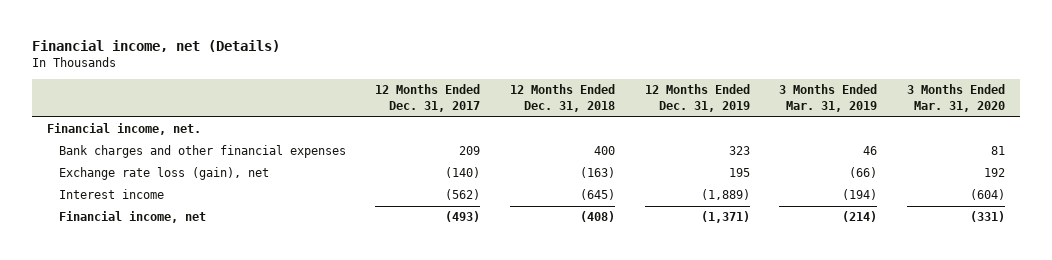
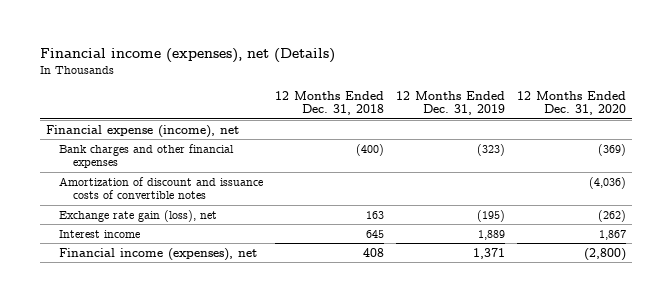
[31,39,280,52] Financial income, net (Details) -> [40,48,336,64] Financial income (expenses), net (Details)
[375,84,481,112] 12 Months Ended Dec. 31, 2017 -> none
[779,84,878,112] 3 Months Ended Mar. 31, 2019 -> none
[906,84,1005,112] 3 Months Ended Mar. 31, 2020 -> none
none -> [517,90,627,116] 12 Months Ended Dec. 31, 2020
[46,123,201,136] Financial income, net. -> [46,124,240,138] Financial expense (income), net
[594,146,616,156] 400 -> [356,143,385,156] (400)
[728,146,750,156] 323 -> [477,143,506,156] (323)
none -> [59,176,264,200] Amortization of discount and issuance costs of convertible notes
[58,167,269,181] Exchange rate loss (gain), net -> [59,209,218,222] Exchange rate gain (loss), net
[580,167,616,179] (163) -> [366,210,385,219] 163
[728,168,750,178] 195 -> [477,209,506,222] (195)
[580,189,616,201] (645) -> [366,229,385,238] 645
[700,189,750,201] (1,889) -> [478,229,506,240] 1,889
[58,211,206,224] Financial income, net -> [59,247,258,261] Financial income (expenses), net
[580,211,616,223] (408) -> [363,247,385,257] 408
[700,211,750,224] (1,371) -> [473,247,506,259] 1,371

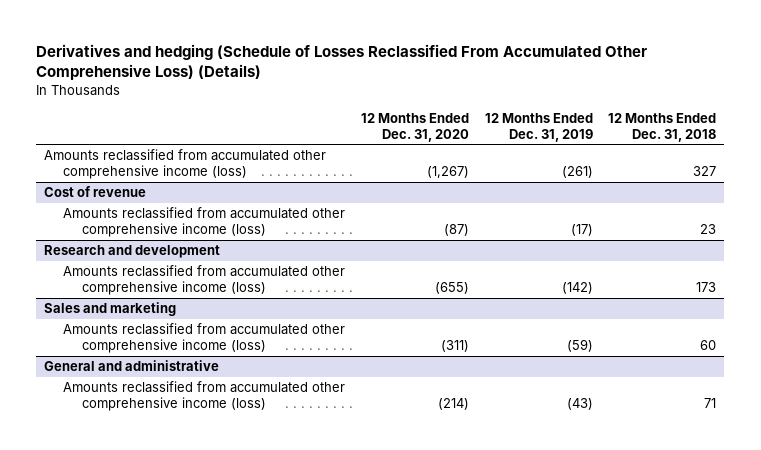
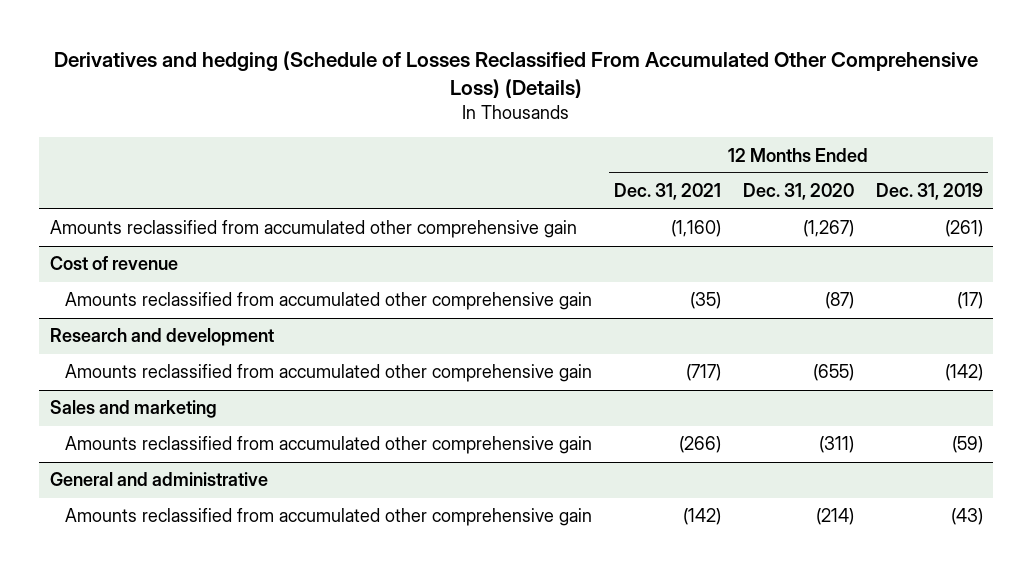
[608,113,717,142] 12 Months Ended Dec. 31, 2018 -> none
none -> [614,183,722,201] Dec. 31, 2021
[44,149,327,179] Amounts reclassified from accumulated other comprehensive income (loss) -> [50,220,578,239] Amounts reclassified from accumulated other comprehensive gain
[62,207,345,237] Amounts reclassified from accumulated other comprehensive income (loss) -> [65,292,593,311] Amounts reclassified from accumulated other comprehensive gain
[62,265,345,295] Amounts reclassified from accumulated other comprehensive income (loss) -> [65,364,593,383] Amounts reclassified from accumulated other comprehensive gain
[62,323,345,353] Amounts reclassified from accumulated other comprehensive income (loss) -> [65,436,593,455] Amounts reclassified from accumulated other comprehensive gain
[62,381,345,411] Amounts reclassified from accumulated other comprehensive income (loss) -> [65,508,593,527] Amounts reclassified from accumulated other comprehensive gain

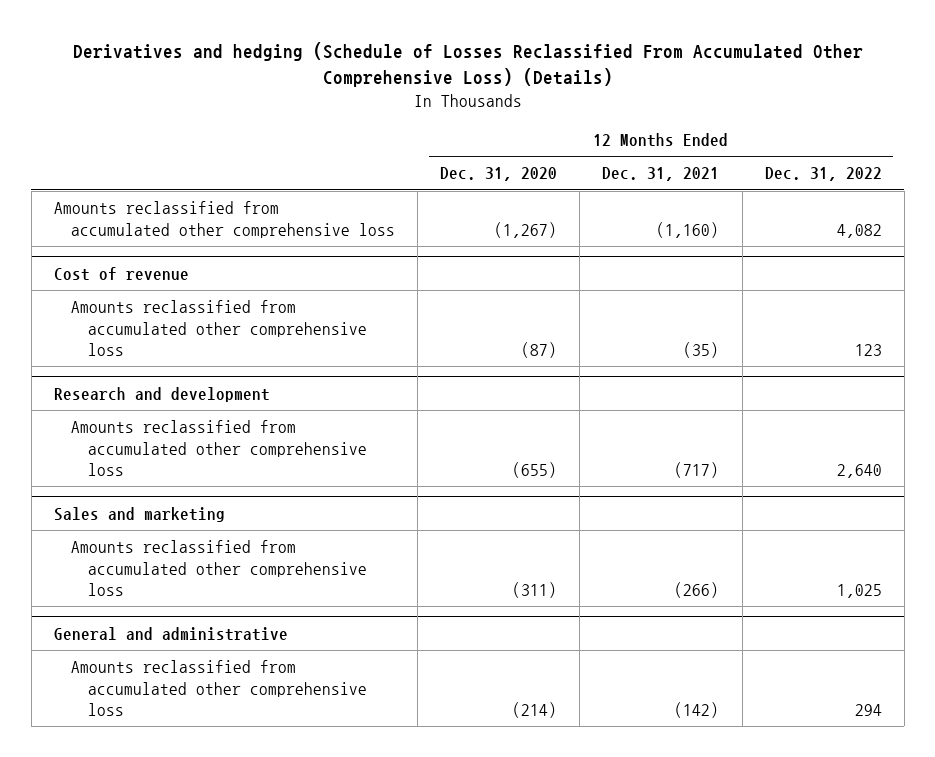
[875,183,983,201] Dec. 31, 2019 -> none
none -> [764,167,882,182] Dec. 31, 2022
[50,220,578,239] Amounts reclassified from accumulated other comprehensive gain -> [53,201,396,238] Amounts reclassified from accumulated other comprehensive loss
[65,292,593,311] Amounts reclassified from accumulated other comprehensive gain -> [71,300,368,356] Amounts reclassified from accumulated other comprehensive loss
[65,364,593,383] Amounts reclassified from accumulated other comprehensive gain -> [71,420,368,476] Amounts reclassified from accumulated other comprehensive loss
[65,436,593,455] Amounts reclassified from accumulated other comprehensive gain -> [71,540,368,596] Amounts reclassified from accumulated other comprehensive loss
[65,508,593,527] Amounts reclassified from accumulated other comprehensive gain -> [71,660,368,716] Amounts reclassified from accumulated other comprehensive loss

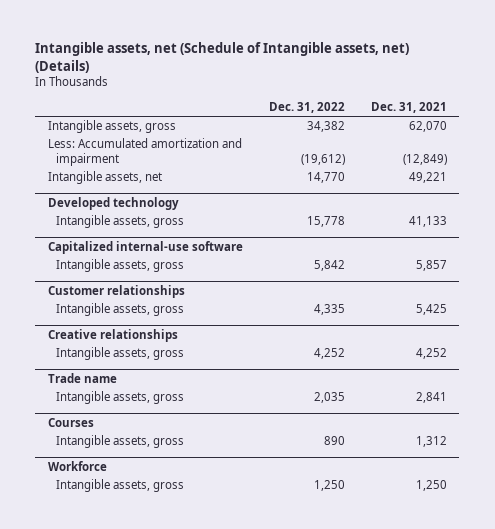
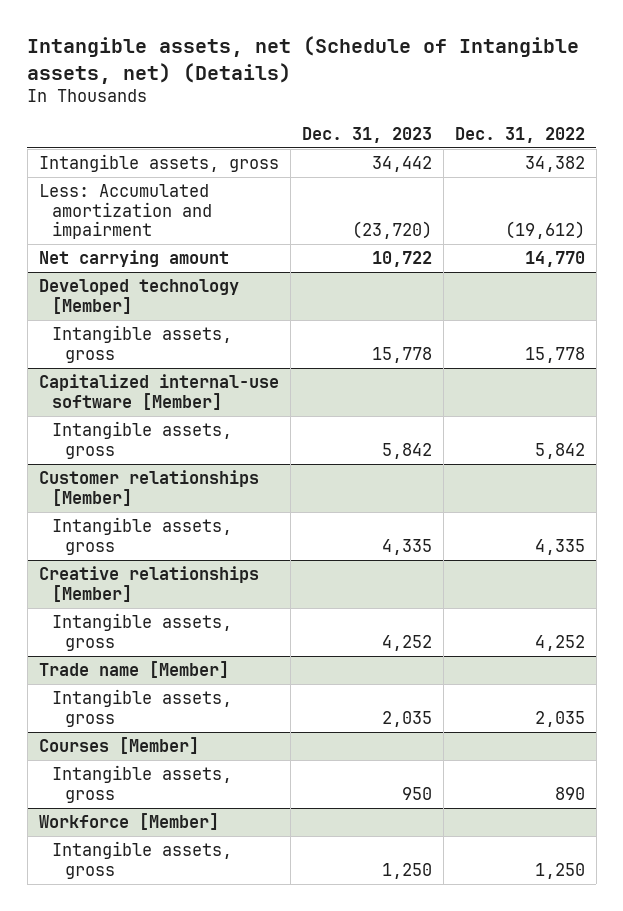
[370,102,447,114] Dec. 31, 2021 -> none
none -> [301,126,432,143] Dec. 31, 2023
[48,171,163,185] Intangible assets, net -> [38,250,229,268] Net carrying amount
[48,196,180,210] Developed technology -> [38,279,239,314] Developed technology [Member]
[48,240,244,254] Capitalized internal-use software -> [38,374,279,410] Capitalized internal-use software [Member]
[48,284,186,298] Customer relationships -> [38,470,259,506] Customer relationships [Member]
[48,328,179,342] Creative relationships -> [38,566,259,602] Creative relationships [Member]
[48,372,118,383] Trade name -> [38,661,229,679] Trade name [Member]
[48,417,95,427] Courses -> [38,737,199,755] Courses [Member]
[48,460,108,471] Workforce -> [38,813,219,831] Workforce [Member]

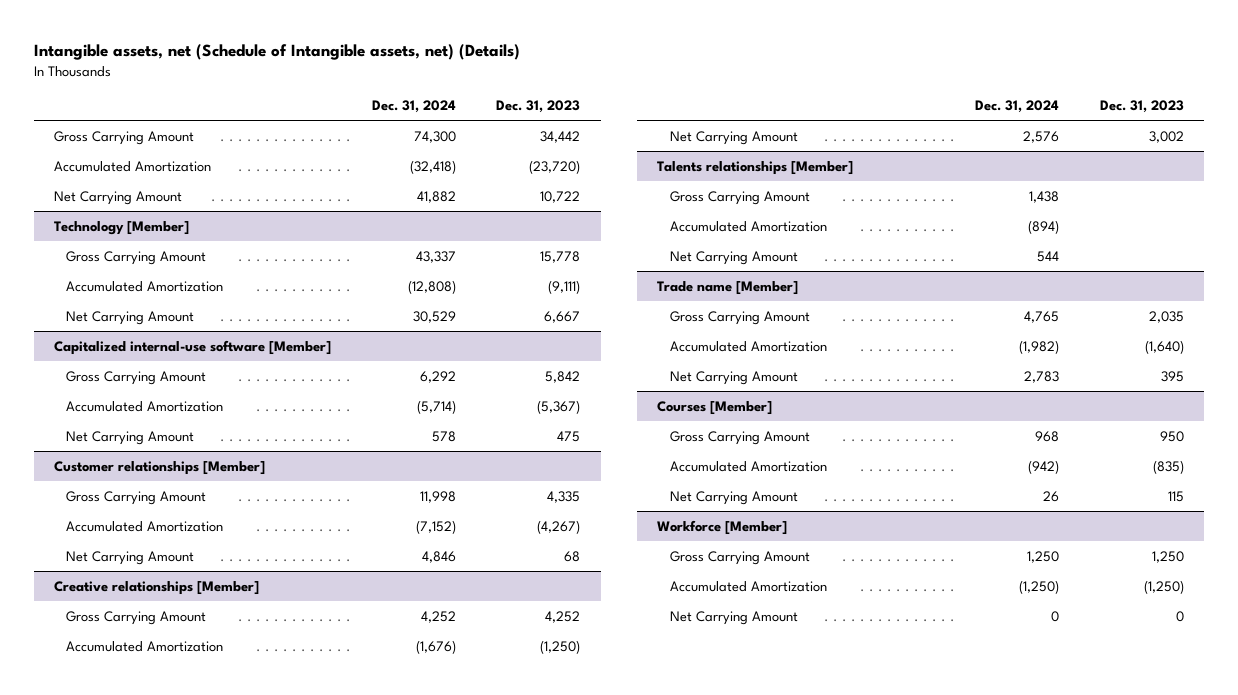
[454,126,585,143] Dec. 31, 2022 -> none
none -> [371,100,456,114] Dec. 31, 2024
[38,154,279,173] Intangible assets, gross -> [53,130,194,145] Gross Carrying Amount
[38,184,212,240] Less: Accumulated amortization and impairment -> [53,160,211,172] Accumulated Amortization
[38,250,229,268] Net carrying amount -> [53,190,182,205] Net Carrying Amount
[38,279,239,314] Developed technology [Member] -> [53,220,189,235] Technology [Member]
[51,325,232,363] Intangible assets, gross -> [65,250,206,265] Gross Carrying Amount
none -> [65,280,223,292] Accumulated Amortization
none -> [65,310,194,325] Net Carrying Amount
[51,421,232,459] Intangible assets, gross -> [65,370,206,385] Gross Carrying Amount
none -> [65,400,223,412] Accumulated Amortization
none -> [65,430,194,445] Net Carrying Amount
[51,517,232,555] Intangible assets, gross -> [65,490,206,505] Gross Carrying Amount
none -> [65,520,223,532] Accumulated Amortization
none -> [65,550,194,565] Net Carrying Amount
[51,613,232,651] Intangible assets, gross -> [65,610,206,625] Gross Carrying Amount
none -> [65,640,223,652] Accumulated Amortization
none -> [669,130,798,145] Net Carrying Amount
none -> [657,160,854,175] Talents relationships [Member]
none -> [669,190,810,205] Gross Carrying Amount
none -> [669,220,827,232] Accumulated Amortization
none -> [669,250,798,265] Net Carrying Amount
[51,689,232,727] Intangible assets, gross -> [669,310,810,325] Gross Carrying Amount
none -> [669,340,827,352] Accumulated Amortization
none -> [669,370,798,385] Net Carrying Amount
[51,765,232,803] Intangible assets, gross -> [669,430,810,445] Gross Carrying Amount
none -> [669,460,827,472] Accumulated Amortization
none -> [669,490,798,505] Net Carrying Amount
[51,841,232,879] Intangible assets, gross -> [669,550,810,565] Gross Carrying Amount
none -> [669,580,827,592] Accumulated Amortization
none -> [669,610,798,625] Net Carrying Amount

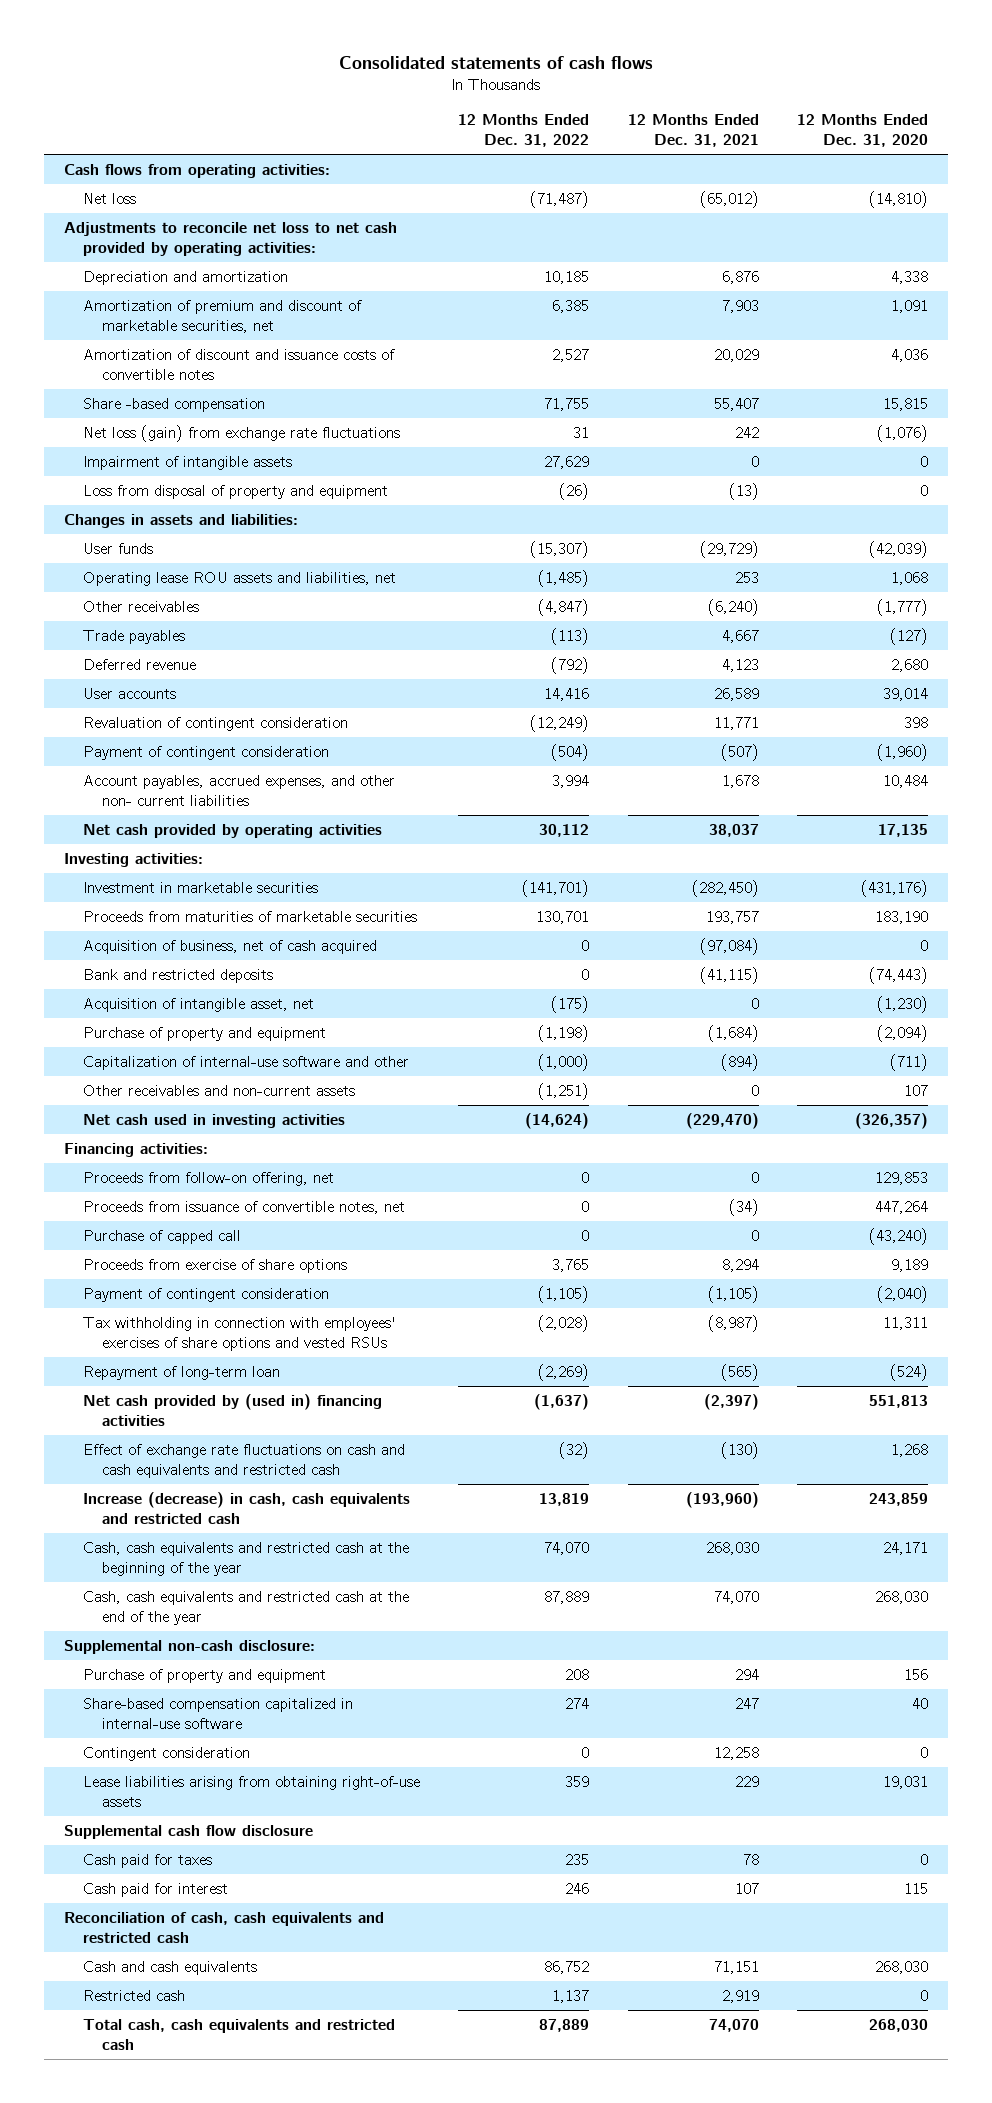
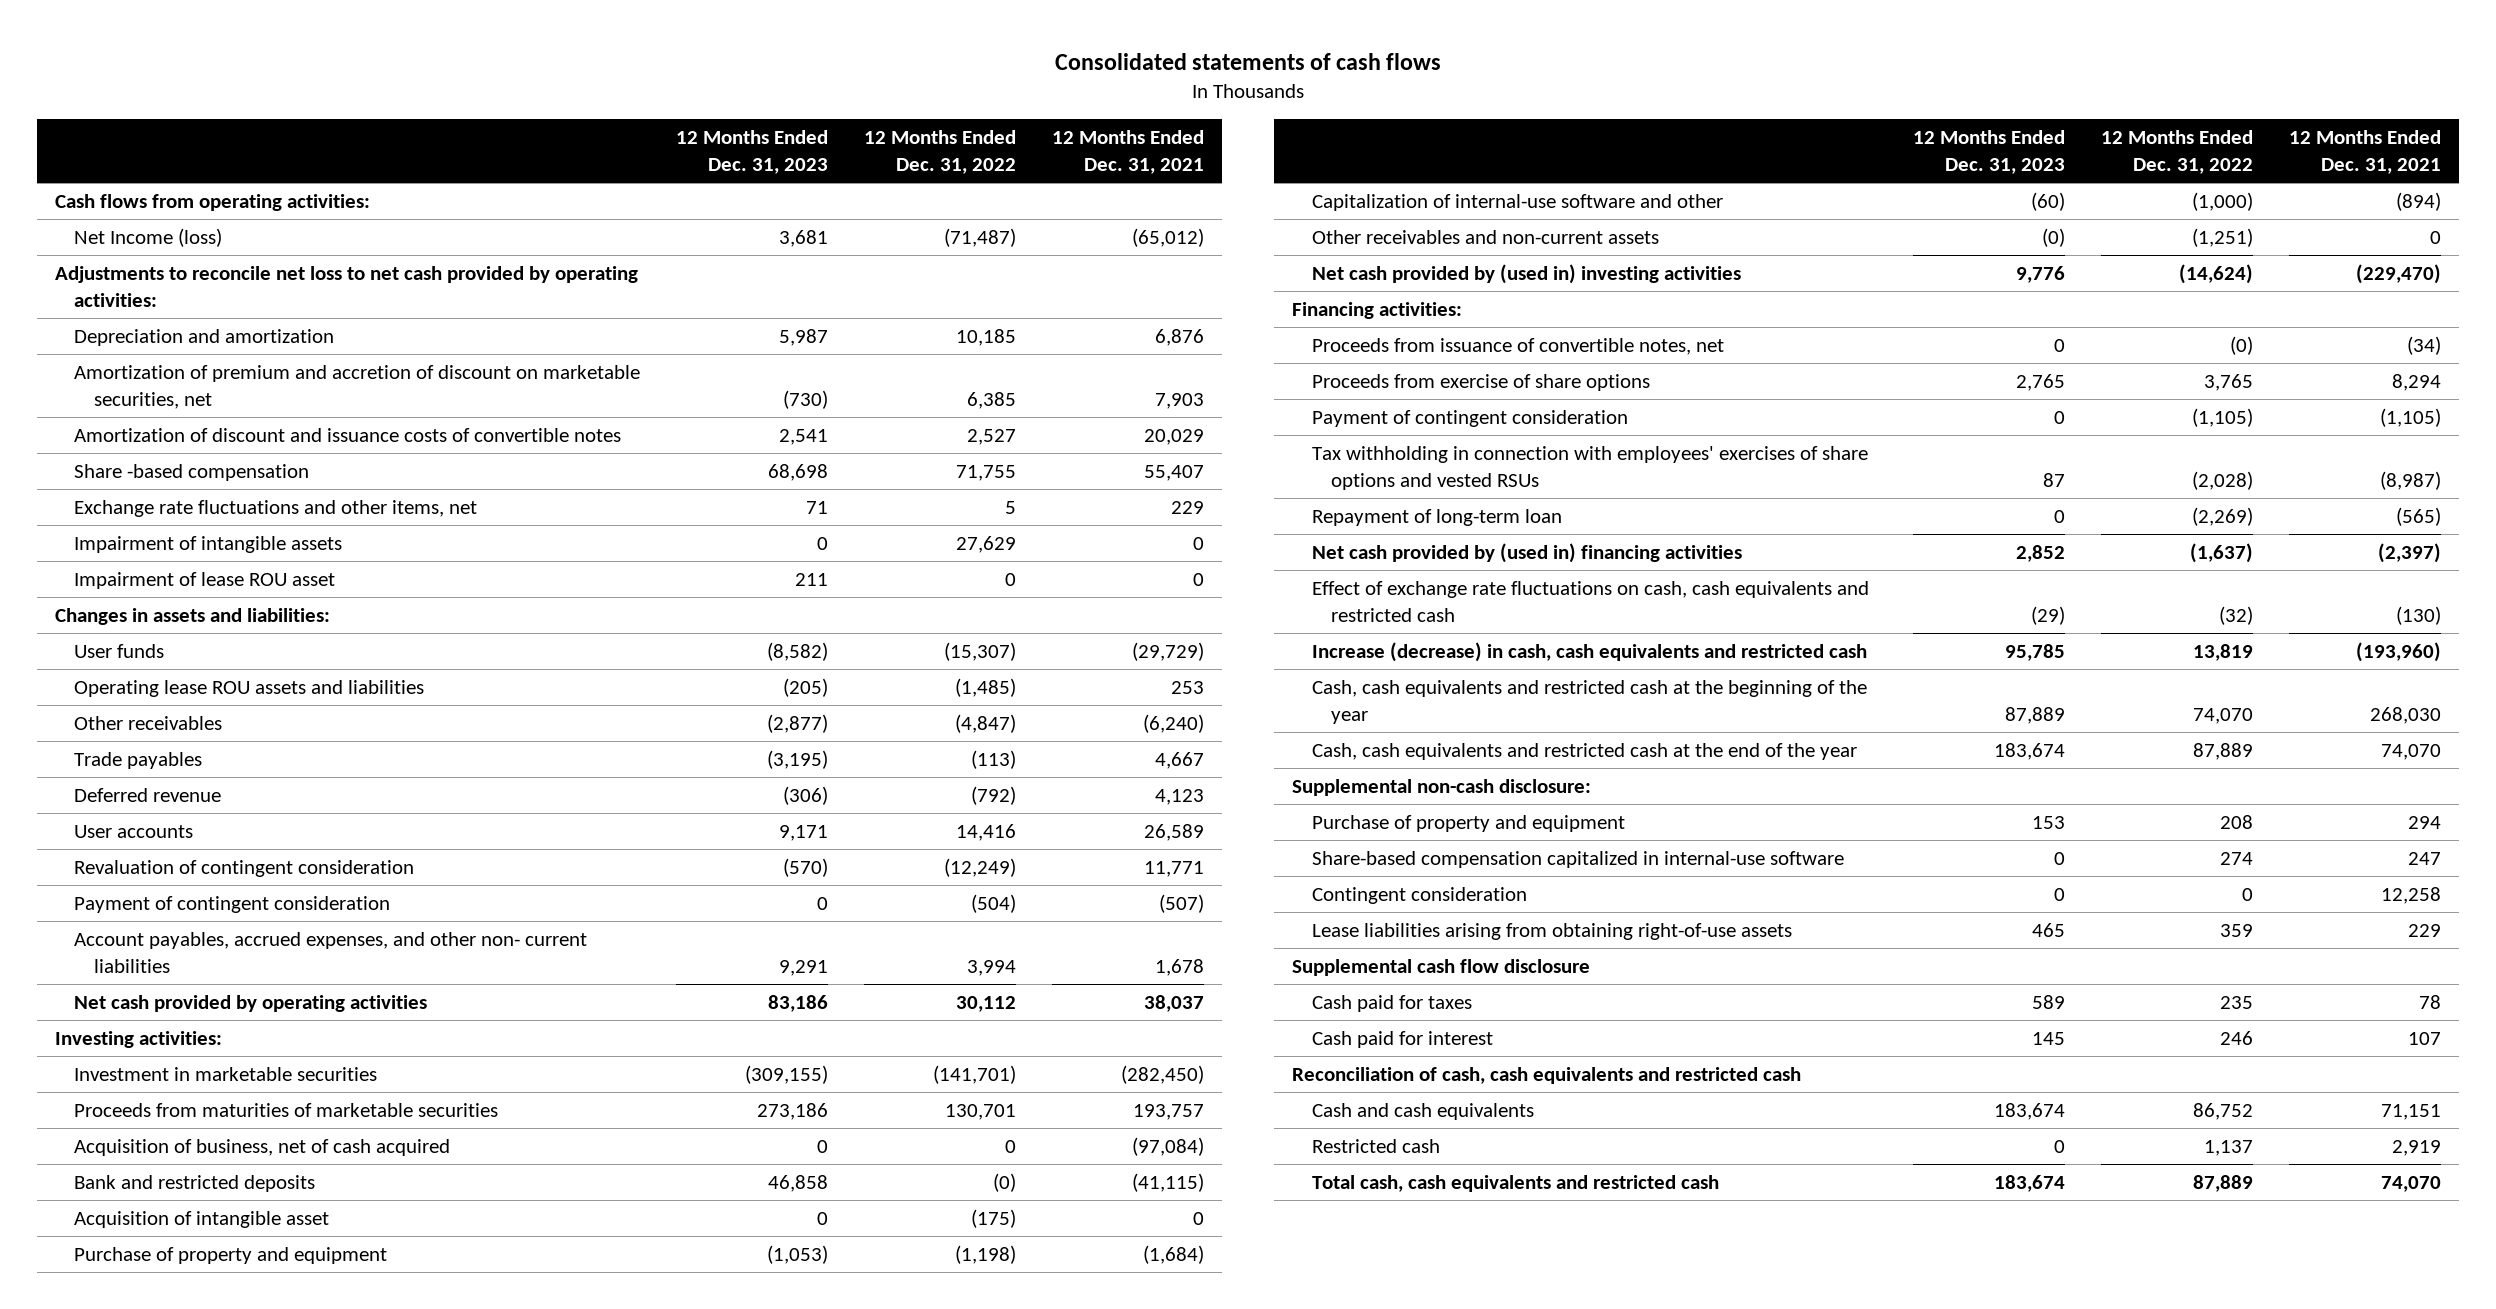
[797,114,929,148] 12 Months Ended Dec. 31, 2020 -> none
none -> [676,130,829,174] 12 Months Ended Dec. 31, 2023
[82,192,136,204] Net loss -> [74,228,223,248] Net Income (loss)
[82,299,362,334] Amortization of premium and discount of marketable securities, net -> [74,365,641,409] Amortization of premium and accretion of discount on marketable securities, net
[82,424,400,442] Net loss (gain) from exchange rate fluctuations -> [74,500,478,518] Exchange rate fluctuations and other items, net
[573,426,590,438] 31 -> [1005,501,1017,515] 5
[734,426,759,438] 242 -> [1171,501,1205,515] 229
[82,484,388,499] Loss from disposal of property and equipment -> none
none -> [74,572,336,590] Impairment of lease ROU asset
[82,571,396,586] Operating lease ROU assets and liabilities, net -> [74,680,425,698] Operating lease ROU assets and liabilities
[581,968,590,980] 0 -> [993,1173,1017,1193] (0)
[82,997,314,1012] Acquisition of intangible asset, net -> [74,1211,330,1229] Acquisition of intangible asset
[82,1113,345,1128] Net cash used in investing activities -> [1311,264,1741,285] Net cash provided by (used in) investing activities
[82,1171,334,1186] Proceeds from follow-on offering, net -> none
[82,1229,241,1244] Purchase of capped call -> none
[581,1200,590,1212] 0 -> [2230,336,2254,356] (0)
[82,1443,405,1479] Effect of exchange rate fluctuations on cash and cash equivalents and restricted cash -> [1311,581,1869,622] Effect of exchange rate fluctuations on cash, cash equivalents and restricted cash

